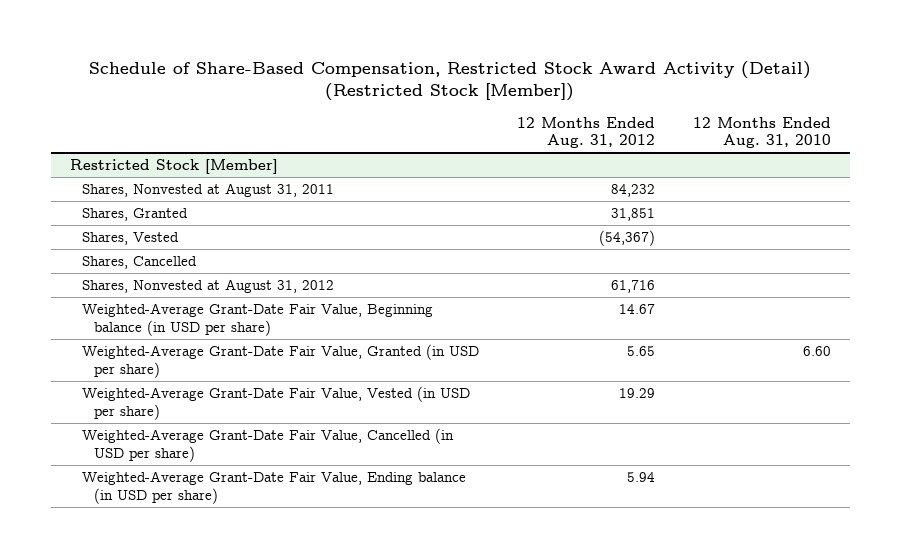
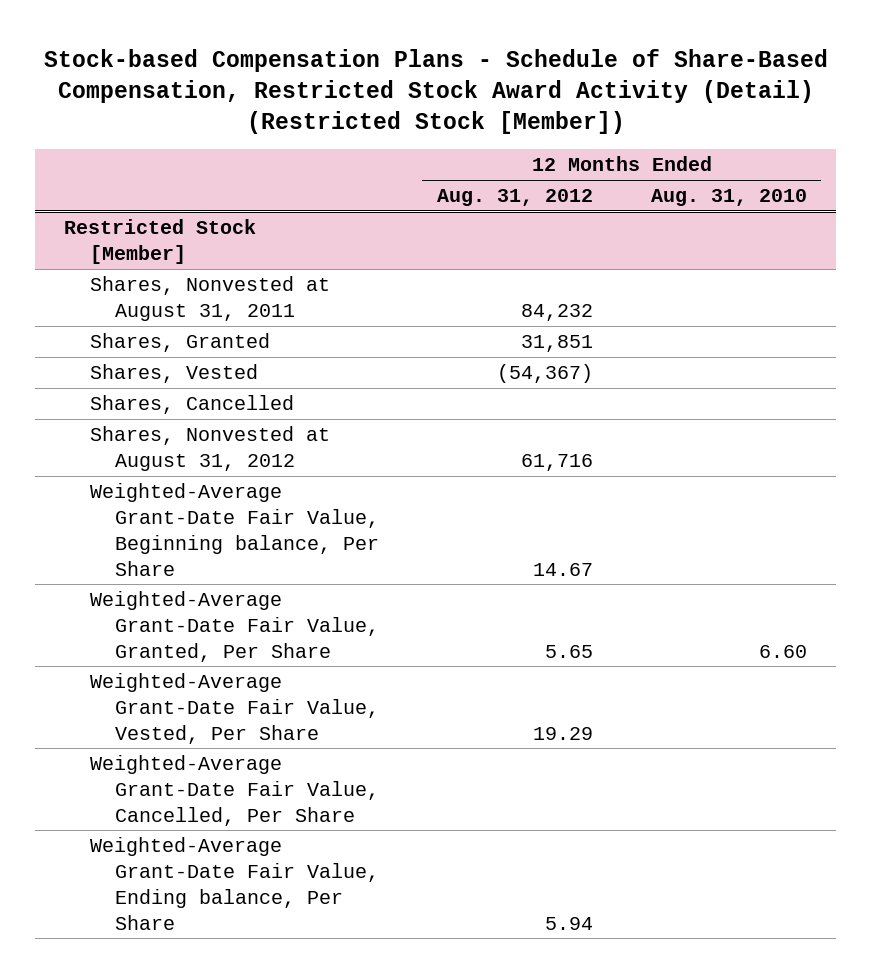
[89,60,812,102] Schedule of Share-Based Compensation, Restricted Stock Award Activity (Detail) (Restricted Stock [Member]) -> [43,48,828,135] Stock-based Compensation Plans - Schedule of Share-Based Compensation, Restricted Stock Award Activity (Detail) (Restricted Stock [Member])
[81,303,433,336] Weighted-Average Grant-Date Fair Value, Beginning balance (in USD per share) -> [89,483,380,576] Weighted-Average Grant-Date Fair Value, Beginning balance, Per Share
[81,344,479,378] Weighted-Average Grant-Date Fair Value, Granted (in USD per share) -> [89,591,380,662] Weighted-Average Grant-Date Fair Value, Granted, Per Share
[81,386,470,420] Weighted-Average Grant-Date Fair Value, Vested (in USD per share) -> [89,673,380,744] Weighted-Average Grant-Date Fair Value, Vested, Per Share
[81,428,454,462] Weighted-Average Grant-Date Fair Value, Cancelled (in USD per share) -> [89,755,380,826] Weighted-Average Grant-Date Fair Value, Cancelled, Per Share
[81,471,466,504] Weighted-Average Grant-Date Fair Value, Ending balance (in USD per share) -> [89,837,380,930] Weighted-Average Grant-Date Fair Value, Ending balance, Per Share

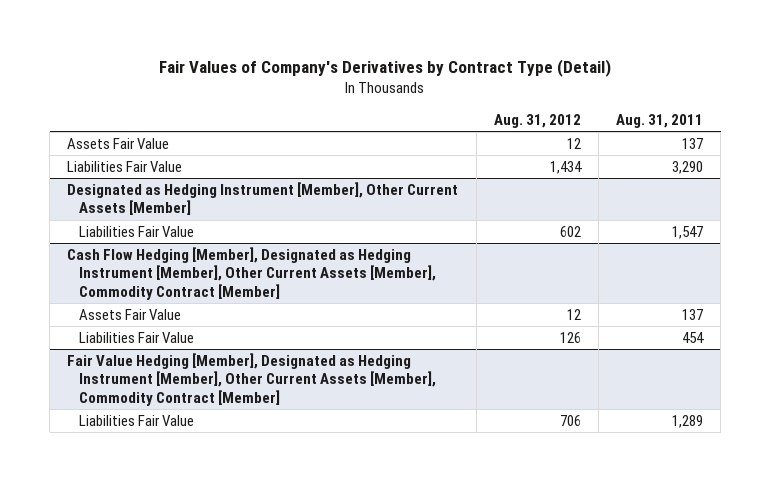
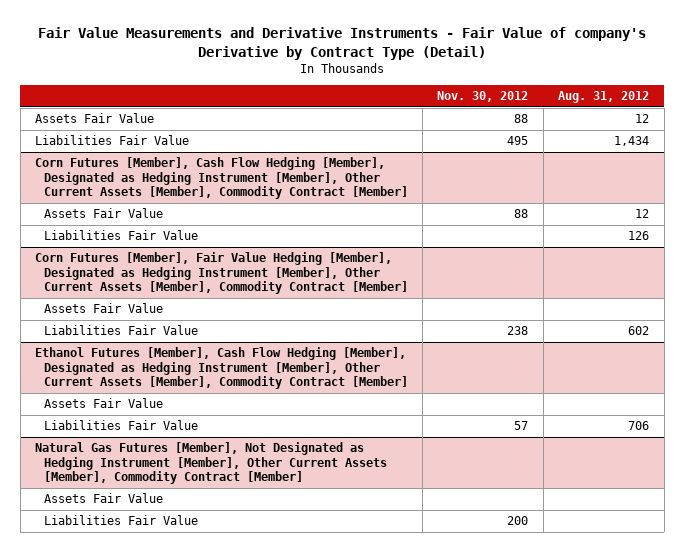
[159,58,612,77] Fair Values of Company's Derivatives by Contract Type (Detail) -> [38,27,647,60] Fair Value Measurements and Derivative Instruments - Fair Value of company's Derivative by Contract Type (Detail)
[615,113,703,128] Aug. 31, 2011 -> none
none -> [437,91,529,103] Nov. 30, 2012
[67,181,459,216] Designated as Hedging Instrument [Member], Other Current Assets [Member] -> none
[79,225,195,237] Liabilities Fair Value -> none
[67,246,437,300] Cash Flow Hedging [Member], Designated as Hedging Instrument [Member], Other Current Assets [Member], Commodity Contract [Member] -> [34,157,408,199] Corn Futures [Member], Cash Flow Hedging [Member], Designated as Hedging Instrument [Member], Other Current Assets [Member], Commodity Contract [Member]
[67,352,437,406] Fair Value Hedging [Member], Designated as Hedging Instrument [Member], Other Current Assets [Member], Commodity Contract [Member] -> [34,252,408,294] Corn Futures [Member], Fair Value Hedging [Member], Designated as Hedging Instrument [Member], Other Current Assets [Member], Commodity Contract [Member]
none -> [43,303,163,314] Assets Fair Value
none -> [43,325,198,336] Liabilities Fair Value
none -> [34,347,408,389] Ethanol Futures [Member], Cash Flow Hedging [Member], Designated as Hedging Instrument [Member], Other Current Assets [Member], Commodity Contract [Member]
none -> [43,398,163,409] Assets Fair Value
none -> [34,442,387,484] Natural Gas Futures [Member], Not Designated as Hedging Instrument [Member], Other Current Assets [Member], Commodity Contract [Member]
none -> [43,493,163,504] Assets Fair Value
none -> [43,515,198,526] Liabilities Fair Value

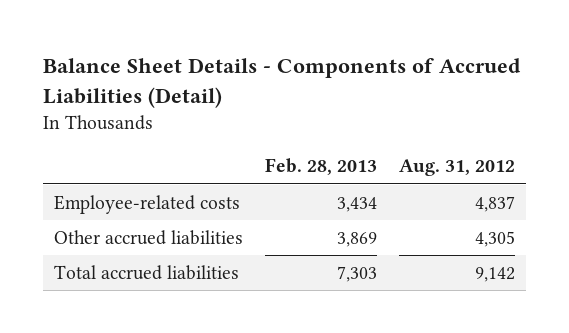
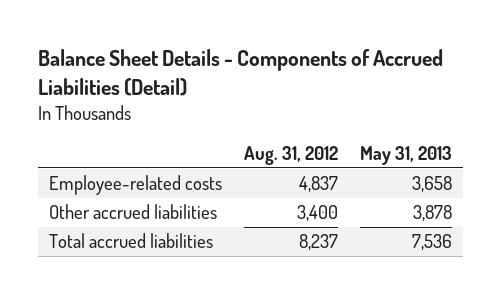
[264,158,377,176] Feb. 28, 2013 -> none
none -> [359,146,452,166] May 31, 2013
[474,230,515,247] 4,305 -> [296,205,338,222] 3,400
[474,266,515,282] 9,142 -> [298,234,338,251] 8,237

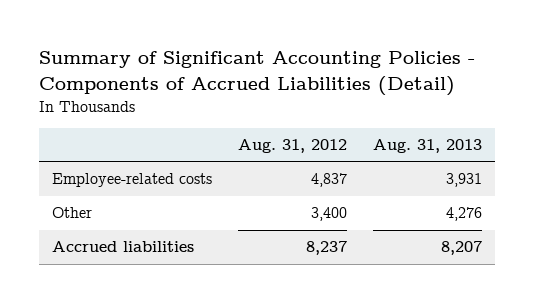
[37,49,443,97] Balance Sheet Details - Components of Accrued Liabilities (Detail) -> [39,51,476,96] Summary of Significant Accounting Policies - Components of Accrued Liabilities (Detail)
[359,146,452,166] May 31, 2013 -> none
none -> [373,139,483,154] Aug. 31, 2013
[48,204,217,220] Other accrued liabilities -> [52,207,93,219] Other
[48,233,213,249] Total accrued liabilities -> [52,241,195,253] Accrued liabilities

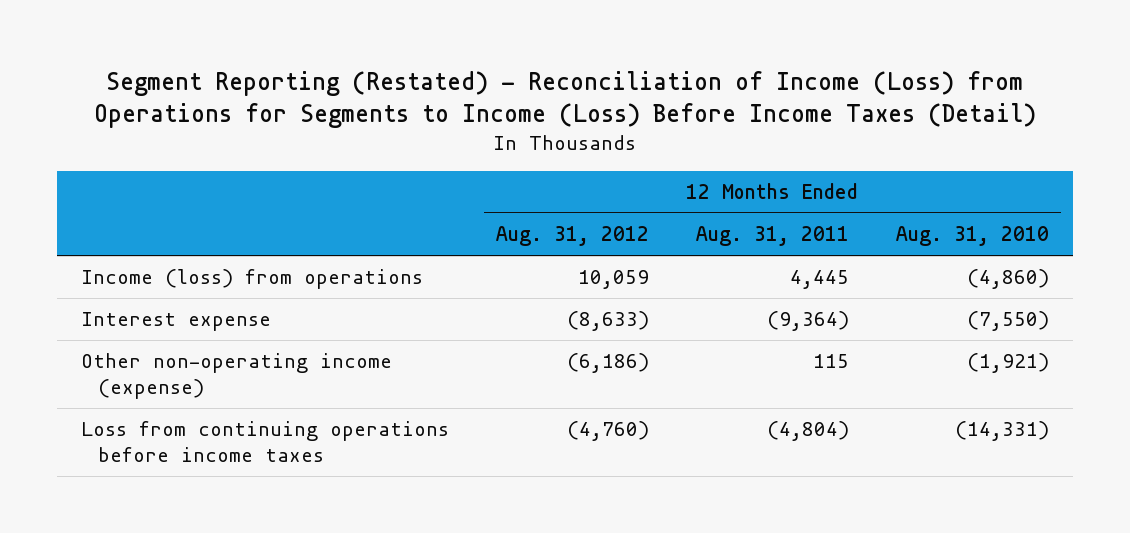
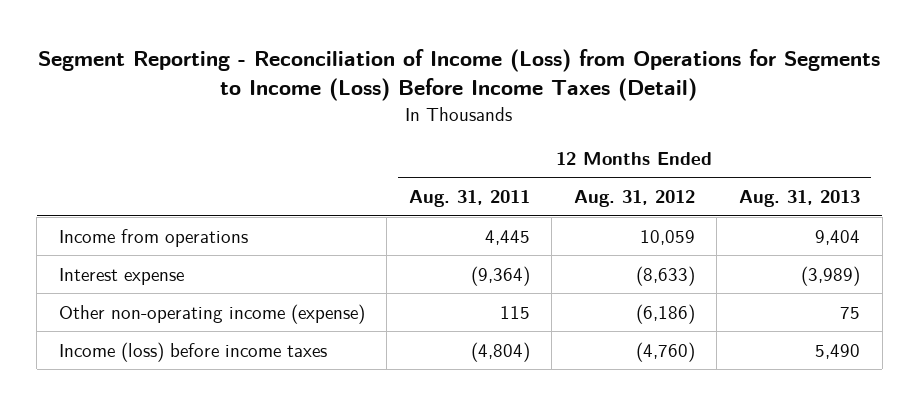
[93,70,1036,128] Segment Reporting (Restated) - Reconciliation of Income (Loss) from Operations for Segments to Income (Loss) Before Income Taxes (Detail) -> [38,48,881,102] Segment Reporting - Reconciliation of Income (Loss) from Operations for Segments to Income (Loss) Before Income Taxes (Detail)
[895,226,1049,247] Aug. 31, 2010 -> none
none -> [739,190,861,208] Aug. 31, 2013
[80,269,423,290] Income (loss) from operations -> [58,228,248,247] Income from operations
[80,421,449,463] Loss from continuing operations before income taxes -> [58,341,327,362] Income (loss) before income taxes

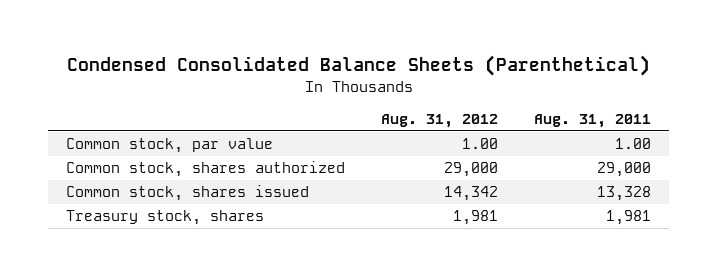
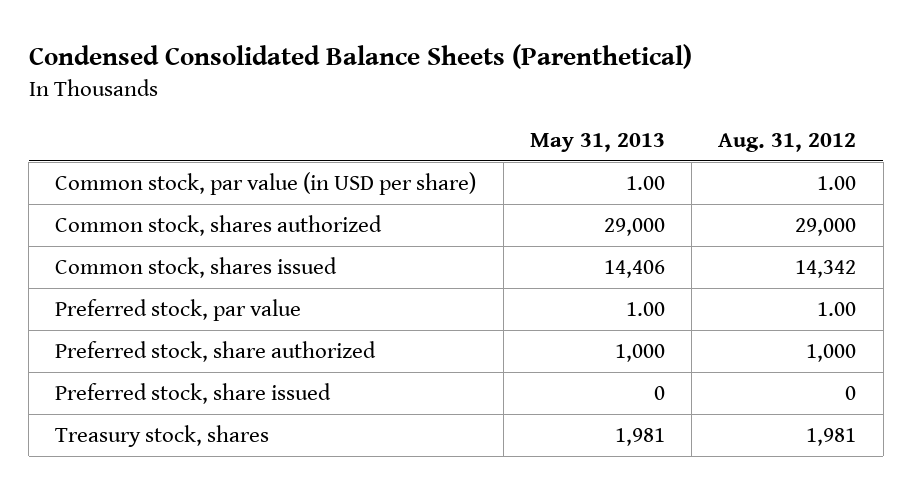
[534,114,652,129] Aug. 31, 2011 -> none
none -> [529,132,665,152] May 31, 2013
[65,138,273,154] Common stock, par value -> [55,172,477,196] Common stock, par value (in USD per share)
none -> [55,299,302,322] Preferred stock, par value
none -> [55,341,377,363] Preferred stock, share authorized
none -> [55,383,332,405] Preferred stock, share issued

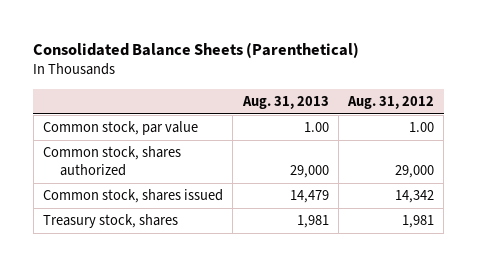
[28,43,692,69] Condensed Consolidated Balance Sheets (Parenthetical) -> [33,42,360,59] Consolidated Balance Sheets (Parenthetical)
[529,132,665,152] May 31, 2013 -> none
none -> [241,95,329,109] Aug. 31, 2013
[55,172,477,196] Common stock, par value (in USD per share) -> [42,121,198,136] Common stock, par value
[55,299,302,322] Preferred stock, par value -> none
[55,341,377,363] Preferred stock, share authorized -> none
[55,383,332,405] Preferred stock, share issued -> none

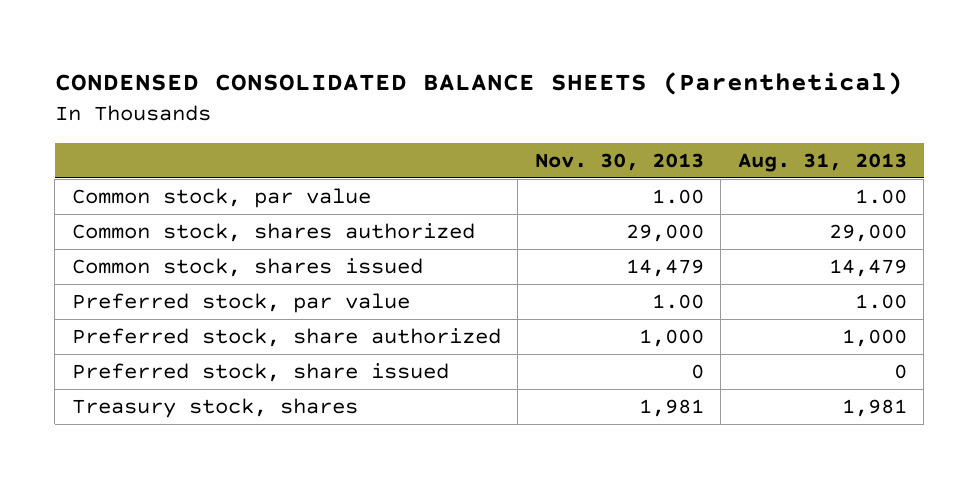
[33,42,360,59] Consolidated Balance Sheets (Parenthetical) -> [54,71,903,95] CONDENSED CONSOLIDATED BALANCE SHEETS (Parenthetical)
[347,95,435,109] Aug. 31, 2012 -> none
none -> [534,152,704,171] Nov. 30, 2013
none -> [71,293,410,314] Preferred stock, par value
none -> [71,328,501,348] Preferred stock, share authorized
none -> [71,363,449,383] Preferred stock, share issued

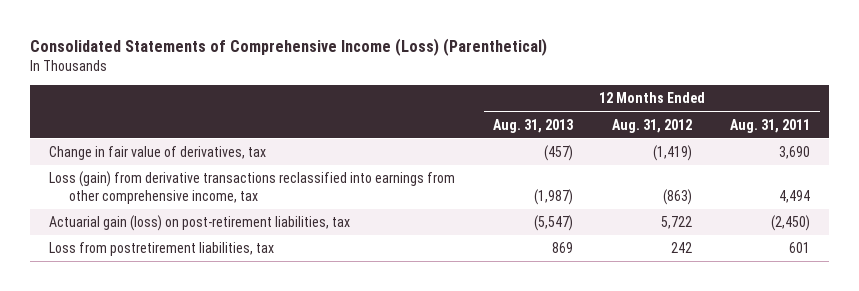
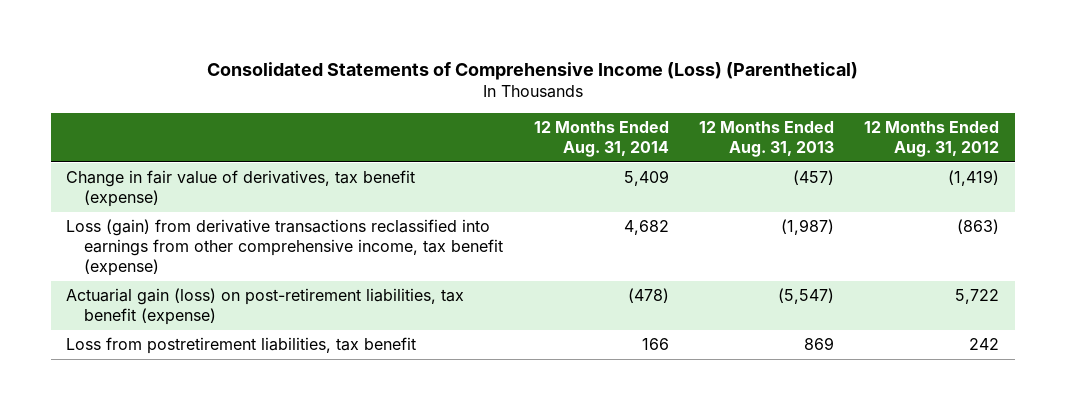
[730,118,811,133] Aug. 31, 2011 -> none
none -> [533,121,669,158] 12 Months Ended Aug. 31, 2014
[49,146,267,161] Change in fair value of derivatives, tax -> [66,170,416,208] Change in fair value of derivatives, tax benefit (expense)
[49,171,456,204] Loss (gain) from derivative transactions reclassified into earnings from other comprehensive income, tax -> [66,219,504,277] Loss (gain) from derivative transactions reclassified into earnings from other comprehensive income, tax benefit (expense)
[49,215,351,232] Actuarial gain (loss) on post-retirement liabilities, tax -> [66,288,465,326] Actuarial gain (loss) on post-retirement liabilities, tax benefit (expense)
[49,242,275,257] Loss from postretirement liabilities, tax -> [66,337,417,355] Loss from postretirement liabilities, tax benefit

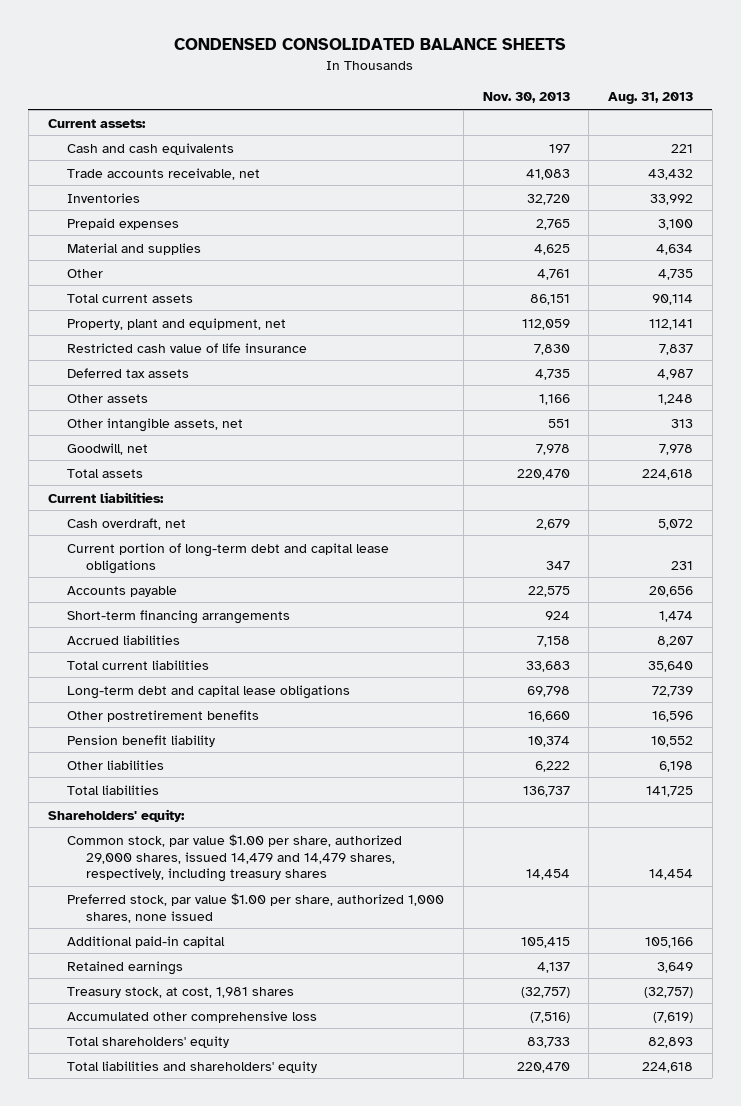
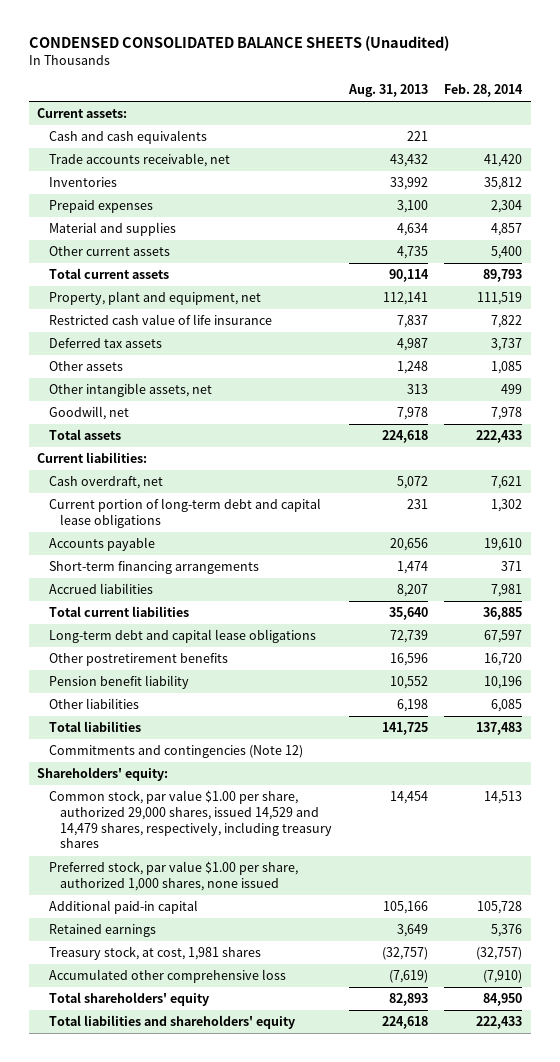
[174,38,567,51] CONDENSED CONSOLIDATED BALANCE SHEETS -> [28,36,449,52] CONDENSED CONSOLIDATED BALANCE SHEETS (Unaudited)
[482,92,570,104] Nov. 30, 2013 -> none
none -> [444,83,524,97] Feb. 28, 2014
[66,268,103,278] Other -> [48,246,170,257] Other current assets
none -> [48,745,303,759] Commitments and contingencies (Note 12)
[66,833,402,883] Common stock, par value $1.00 per share, authorized 29,000 shares, issued 14,479 and 14,479 shares, respectively, including treasury shares -> [48,790,332,849] Common stock, par value $1.00 per share, authorized 29,000 shares, issued 14,529 and 14,479 shares, respectively, including treasury shares

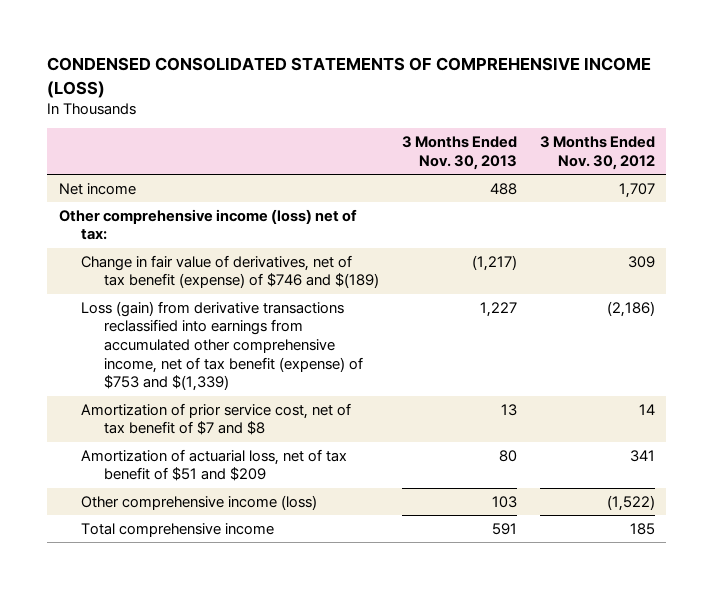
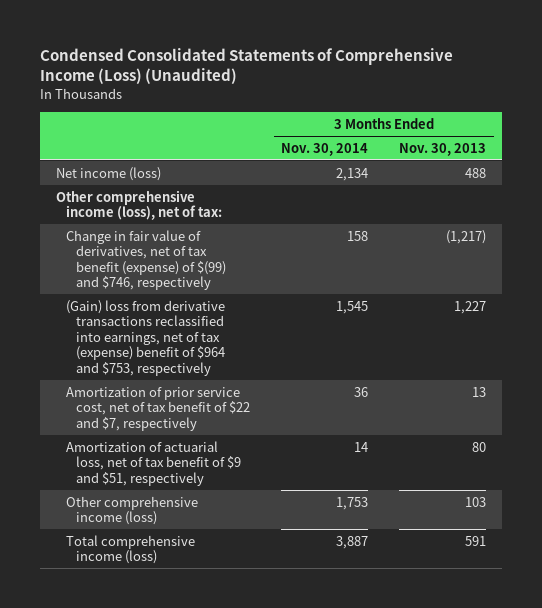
[47,57,652,98] CONDENSED CONSOLIDATED STATEMENTS OF COMPREHENSIVE INCOME (LOSS) -> [40,47,454,85] Condensed Consolidated Statements of Comprehensive Income (Loss) (Unaudited)
[539,136,655,170] 3 Months Ended Nov. 30, 2012 -> none
none -> [281,142,369,156] Nov. 30, 2014
[58,182,136,195] Net income -> [55,166,161,181] Net income (loss)
[58,208,357,241] Other comprehensive income (loss) net of tax: -> [55,189,223,221] Other comprehensive income (loss), net of tax:
[81,254,379,289] Change in fair value of derivatives, net of tax benefit (expense) of $746 and $(189) -> [66,229,227,291] Change in fair value of derivatives, net of tax benefit (expense) of $(99) and $746, respectively
[81,300,363,392] Loss (gain) from derivative transactions reclassified into earnings from accumulated other comprehensive income, net of tax benefit (expense) of $753 and $(1,339) -> [66,299,226,376] (Gain) loss from derivative transactions reclassified into earnings, net of tax (expense) benefit of $964 and $753, respectively
[81,402,352,436] Amortization of prior service cost, net of tax benefit of $7 and $8 -> [66,386,251,431] Amortization of prior service cost, net of tax benefit of $22 and $7, respectively
[81,448,348,482] Amortization of actuarial loss, net of tax benefit of $51 and $209 -> [66,440,242,486] Amortization of actuarial loss, net of tax benefit of $9 and $51, respectively
[81,522,275,537] Total comprehensive income -> [66,534,196,565] Total comprehensive income (loss)

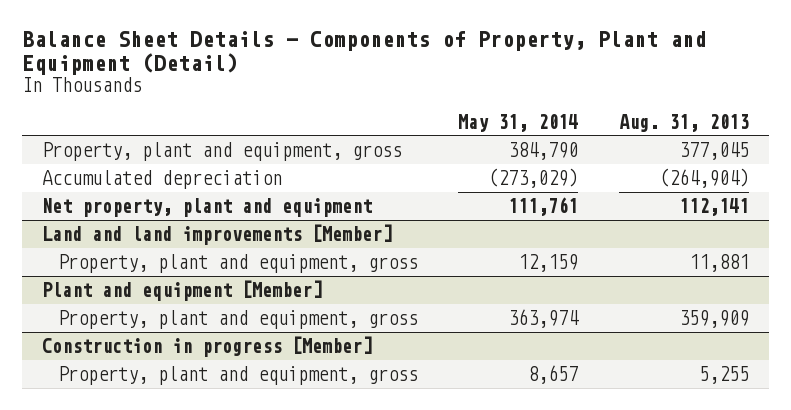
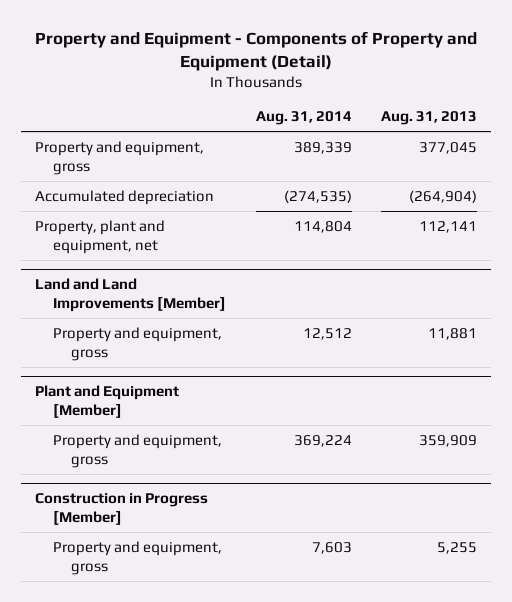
[22,30,707,75] Balance Sheet Details - Components of Property, Plant and Equipment (Detail) -> [34,30,477,71] Property and Equipment - Components of Property and Equipment (Detail)
[458,113,579,132] May 31, 2014 -> none
none -> [255,111,352,126] Aug. 31, 2014
[42,141,403,161] Property, plant and equipment, gross -> [35,140,205,175] Property and equipment, gross
[42,197,373,217] Net property, plant and equipment -> [35,219,166,254] Property, plant and equipment, net
[42,223,393,245] Land and land improvements [Member] -> [35,278,227,313] Land and Land Improvements [Member]
[58,253,419,273] Property, plant and equipment, gross -> [53,326,223,361] Property and equipment, gross
[42,279,323,301] Plant and equipment [Member] -> [35,385,180,419] Plant and Equipment [Member]
[58,309,419,329] Property, plant and equipment, gross -> [53,433,223,468] Property and equipment, gross
[42,335,373,357] Construction in progress [Member] -> [35,493,209,526] Construction in Progress [Member]
[58,365,419,385] Property, plant and equipment, gross -> [53,540,223,575] Property and equipment, gross

